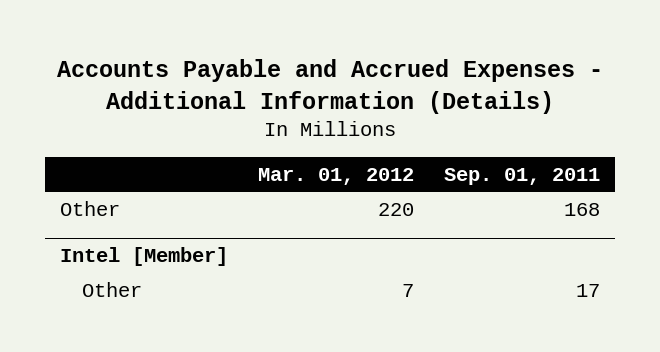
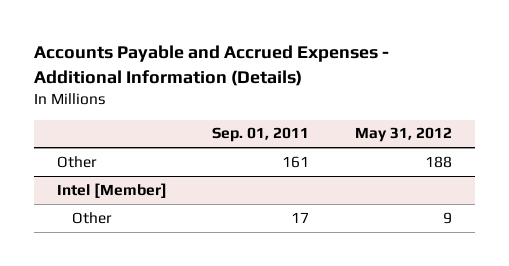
[258,167,415,185] Mar. 01, 2012 -> none
none -> [354,127,452,143] May 31, 2012
[564,202,601,216] 168 -> [282,155,310,168] 161

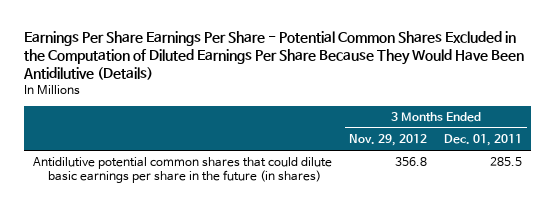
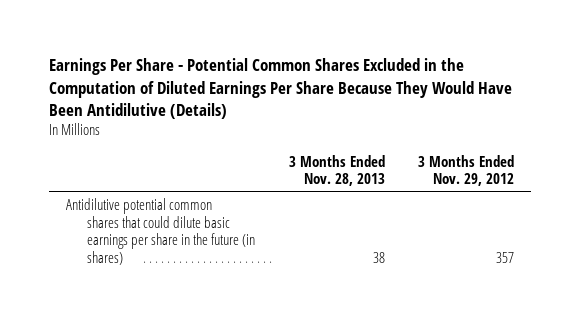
[22,30,524,81] Earnings Per Share Earnings Per Share - Potential Common Shares Excluded in the Computation of Diluted Earnings Per Share Because They Would Have Been Antidilutive (Details) -> [49,58,513,119] Earnings Per Share - Potential Common Shares Excluded in the Computation of Diluted Earnings Per Share Because They Would Have Been Antidilutive (Details)
[444,134,523,147] Dec. 01, 2011 -> none
none -> [288,154,385,187] 3 Months Ended Nov. 28, 2013
[394,157,427,167] 356.8 -> [496,251,515,263] 357

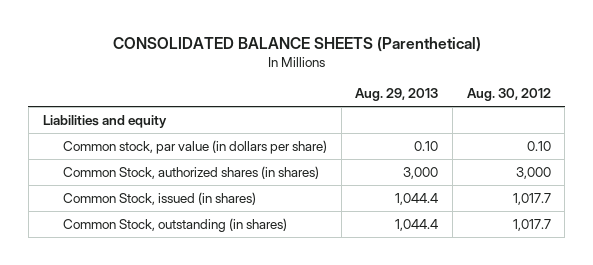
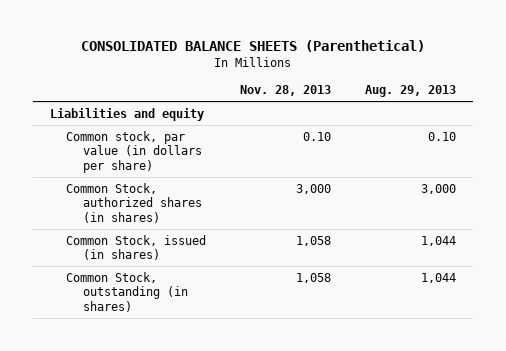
[466,88,551,102] Aug. 30, 2012 -> none
none -> [240,85,332,97] Nov. 28, 2013
[395,192,439,205] 1,044.4 -> [420,235,456,246] 1,044
[395,218,439,231] 1,044.4 -> [420,272,456,283] 1,044

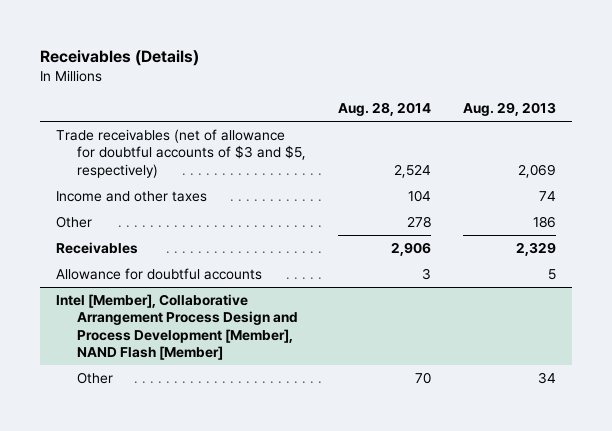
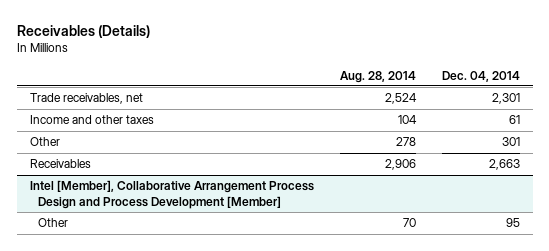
[462,101,556,116] Aug. 29, 2013 -> none
none -> [441,70,520,82] Dec. 04, 2014
[55,129,306,178] Trade receivables (net of allowance for doubtful accounts of $3 and $5, respectively) -> [29,93,143,105] Trade receivables, net
[55,268,262,281] Allowance for doubtful accounts -> none
[55,294,298,360] Intel [Member], Collaborative Arrangement Process Design and Process Development [Member], NAND Flash [Member] -> [29,180,314,209] Intel [Member], Collaborative Arrangement Process Design and Process Development [Member]

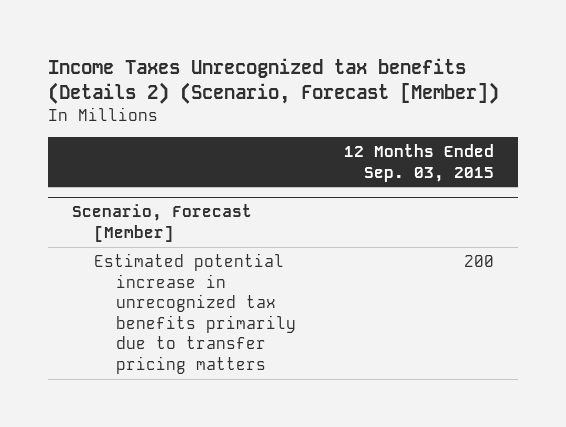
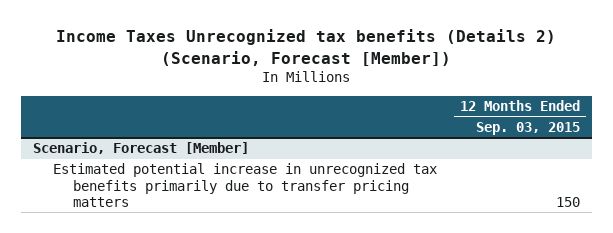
[463,255,494,268] 200 -> [556,196,581,207] 150

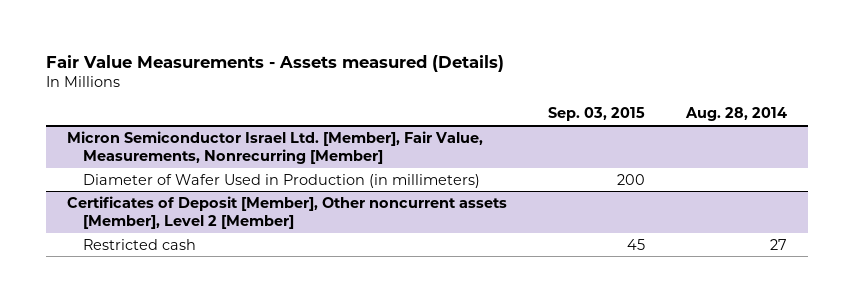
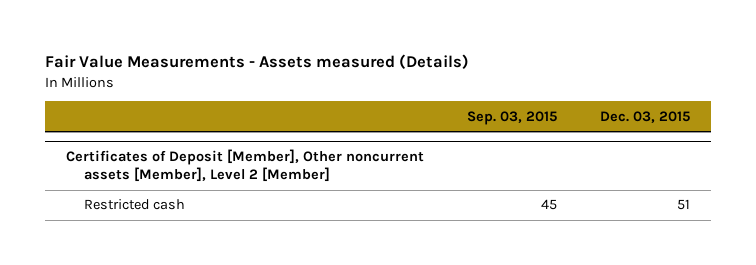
[685,107,788,122] Aug. 28, 2014 -> none
none -> [599,110,690,123] Dec. 03, 2015
[66,130,483,165] Micron Semiconductor Israel Ltd. [Member], Fair Value, Measurements, Nonrecurring [Member] -> none
[82,173,480,188] Diameter of Wafer Used in Production (in millimeters) -> none

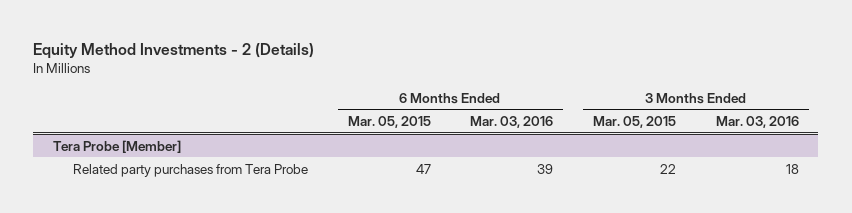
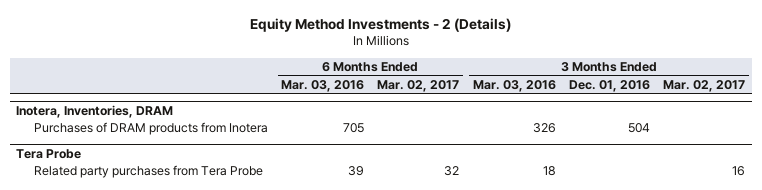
[347,116,431,129] Mar. 05, 2015 -> none
[592,116,676,129] Mar. 05, 2015 -> none
none -> [377,79,460,92] Mar. 02, 2017
none -> [569,79,651,92] Dec. 01, 2016
none -> [663,79,746,92] Mar. 02, 2017
none -> [16,104,174,118] Inotera, Inventories, DRAM
none -> [33,122,268,136] Purchases of DRAM products from Inotera
[53,139,182,153] Tera Probe [Member] -> [16,148,82,159] Tera Probe

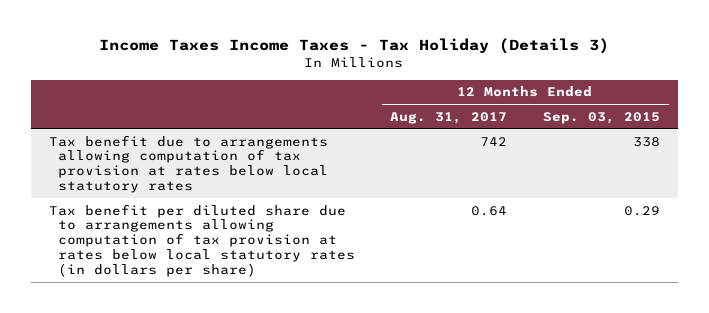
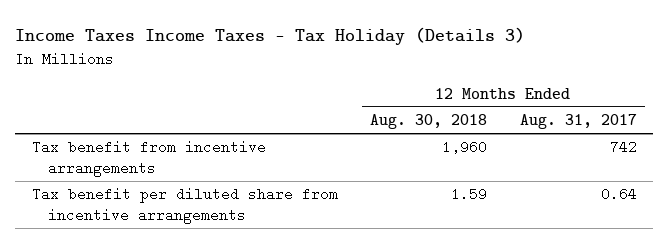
[542,111,660,124] Sep. 03, 2015 -> none
none -> [370,114,488,130] Aug. 30, 2018
[48,134,328,194] Tax benefit due to arrangements allowing computation of tax provision at rates below local statutory rates -> [31,140,266,178] Tax benefit from incentive arrangements
[48,203,355,278] Tax benefit per diluted share due to arrangements allowing computation of tax provision at rates below local statutory rates (in dollars per share) -> [31,187,338,225] Tax benefit per diluted share from incentive arrangements

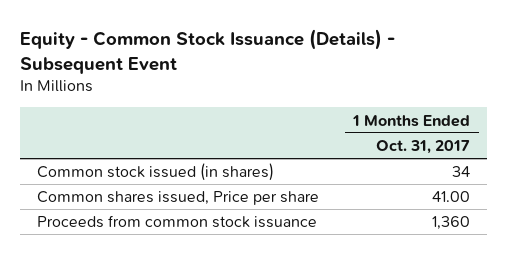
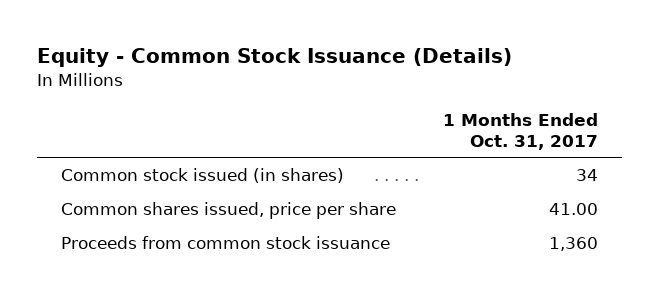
[20,28,396,74] Equity - Common Stock Issuance (Details) - Subsequent Event -> [37,48,513,68] Equity - Common Stock Issuance (Details)
[37,191,320,206] Common shares issued, Price per share -> [60,201,396,219] Common shares issued, price per share

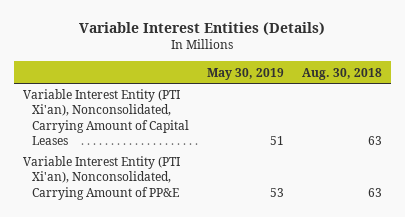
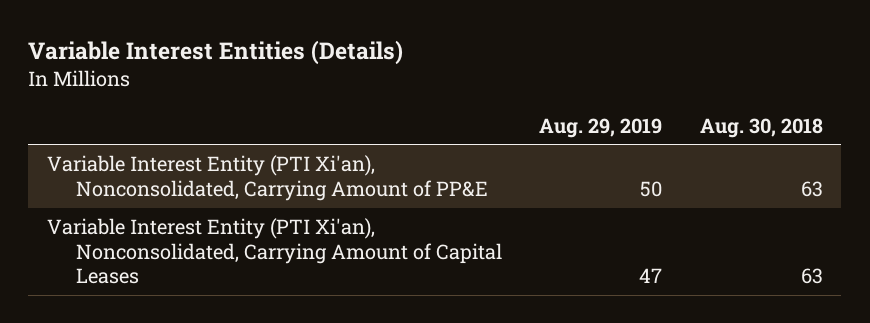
[206,67,284,80] May 30, 2019 -> none
none -> [539,117,663,138] Aug. 29, 2019
[23,89,189,145] Variable Interest Entity (PTI Xi'an), Nonconsolidated, Carrying Amount of Capital Leases -> [46,218,503,285] Variable Interest Entity (PTI Xi'an), Nonconsolidated, Carrying Amount of Capital Leases

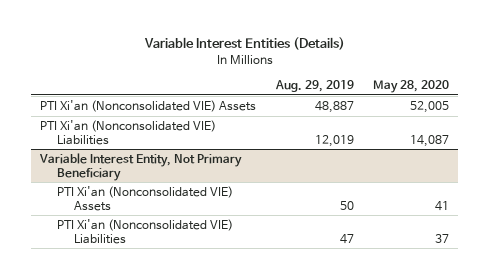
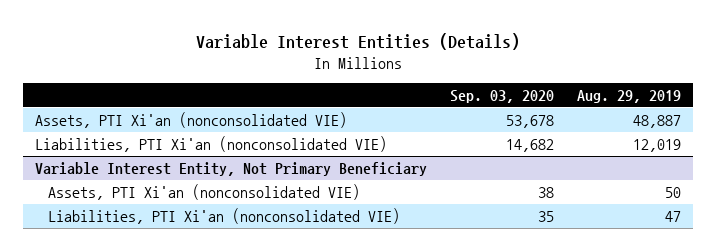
[372,79,449,93] May 28, 2020 -> none
none -> [450,89,555,103] Sep. 03, 2020
[40,99,257,112] PTI Xi'an (Nonconsolidated VIE) Assets -> [34,111,347,128] Assets, PTI Xi'an (nonconsolidated VIE)
[40,119,217,145] PTI Xi'an (Nonconsolidated VIE) Liabilities -> [34,135,387,152] Liabilities, PTI Xi'an (nonconsolidated VIE)
[57,185,234,211] PTI Xi'an (Nonconsolidated VIE) Assets -> [48,183,361,200] Assets, PTI Xi'an (nonconsolidated VIE)
[57,218,234,244] PTI Xi'an (Nonconsolidated VIE) Liabilities -> [48,207,401,224] Liabilities, PTI Xi'an (nonconsolidated VIE)

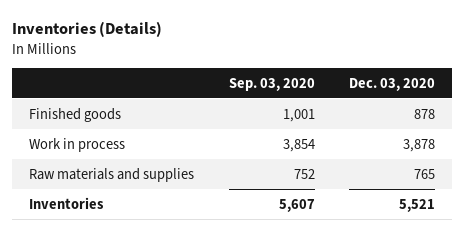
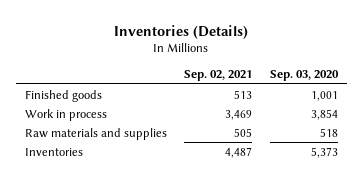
[349,77,436,91] Dec. 03, 2020 -> none
none -> [184,70,253,82] Sep. 02, 2021
[293,168,315,179] 752 -> [319,127,338,137] 518
[278,198,315,212] 5,607 -> [310,146,338,158] 5,373

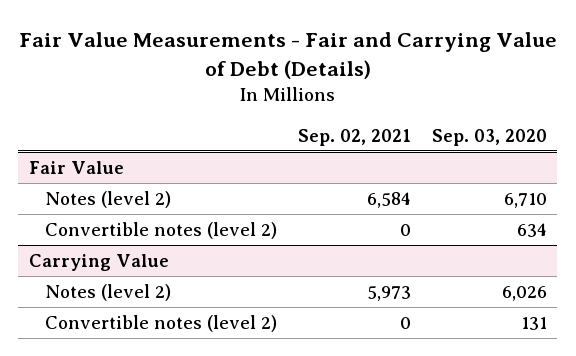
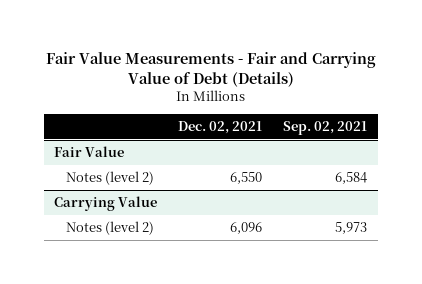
[431,128,547,146] Sep. 03, 2020 -> none
none -> [178,120,263,134] Dec. 02, 2021
[44,221,277,239] Convertible notes (level 2) -> none
[44,314,277,332] Convertible notes (level 2) -> none

